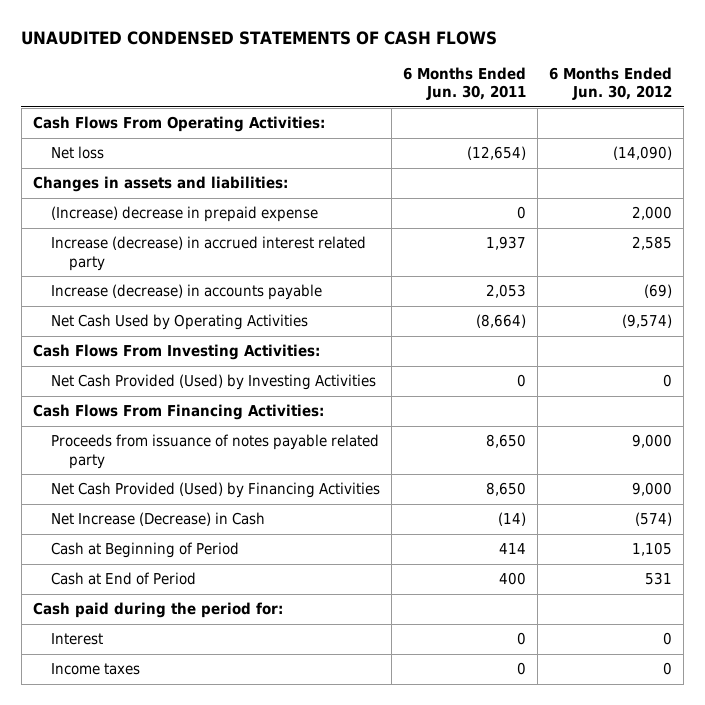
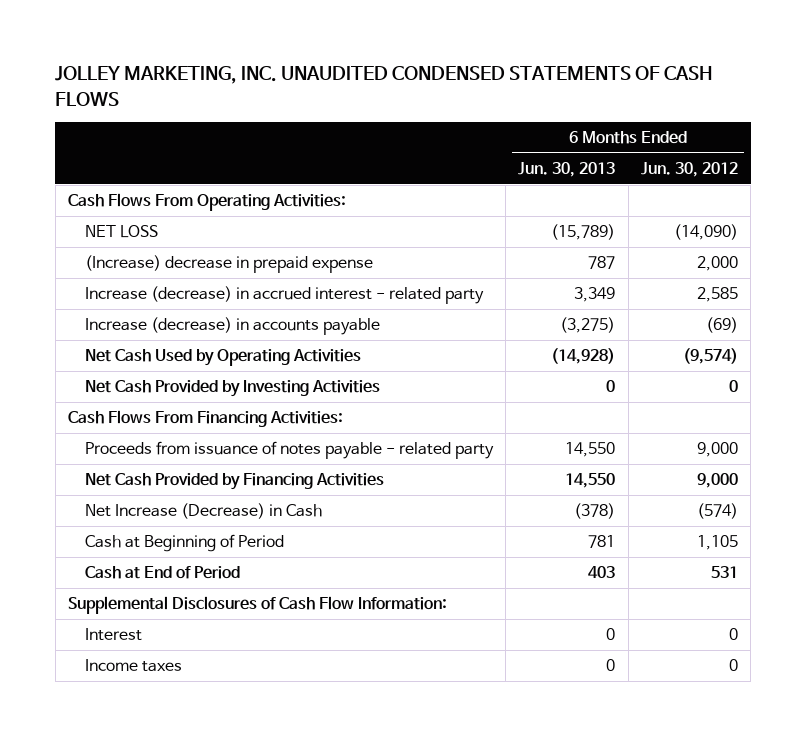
[21,31,498,46] UNAUDITED CONDENSED STATEMENTS OF CASH FLOWS -> [55,66,714,106] JOLLEY MARKETING, INC. UNAUDITED CONDENSED STATEMENTS OF CASH FLOWS
[403,66,527,101] 6 Months Ended Jun. 30, 2011 -> none
none -> [518,162,616,178] Jun. 30, 2013
[32,176,288,193] Changes in assets and liabilities: -> none
[51,146,105,160] Net loss -> [84,225,158,239] NET LOSS
[51,236,367,271] Increase (decrease) in accrued interest related party -> [84,286,484,305] Increase (decrease) in accrued interest - related party
[32,344,320,361] Cash Flows From Investing Activities: -> none
[51,374,377,391] Net Cash Provided (Used) by Investing Activities -> [84,380,380,398] Net Cash Provided by Investing Activities
[51,434,380,469] Proceeds from issuance of notes payable related party -> [84,441,494,460] Proceeds from issuance of notes payable - related party
[51,482,381,499] Net Cash Provided (Used) by Financing Activities -> [84,473,384,491] Net Cash Provided by Financing Activities
[32,602,283,619] Cash paid during the period for: -> none
none -> [68,596,448,615] Supplemental Disclosures of Cash Flow Information:

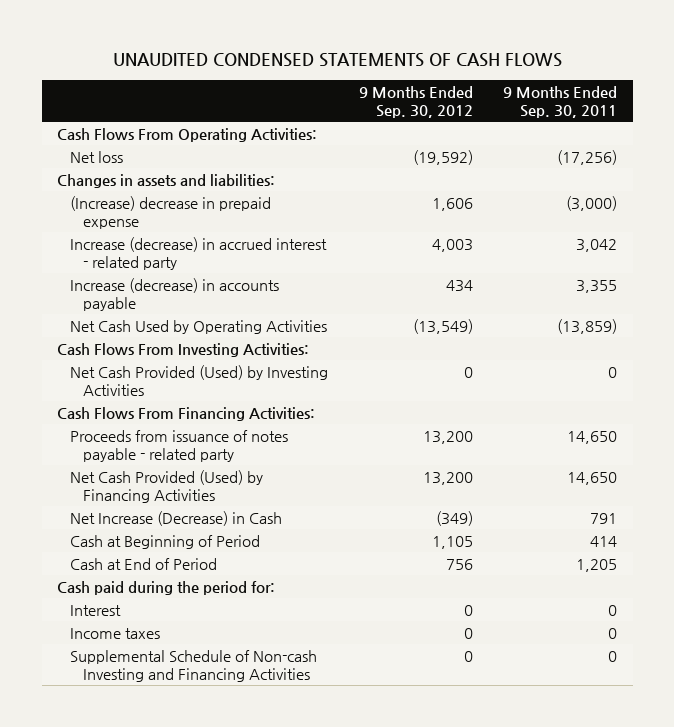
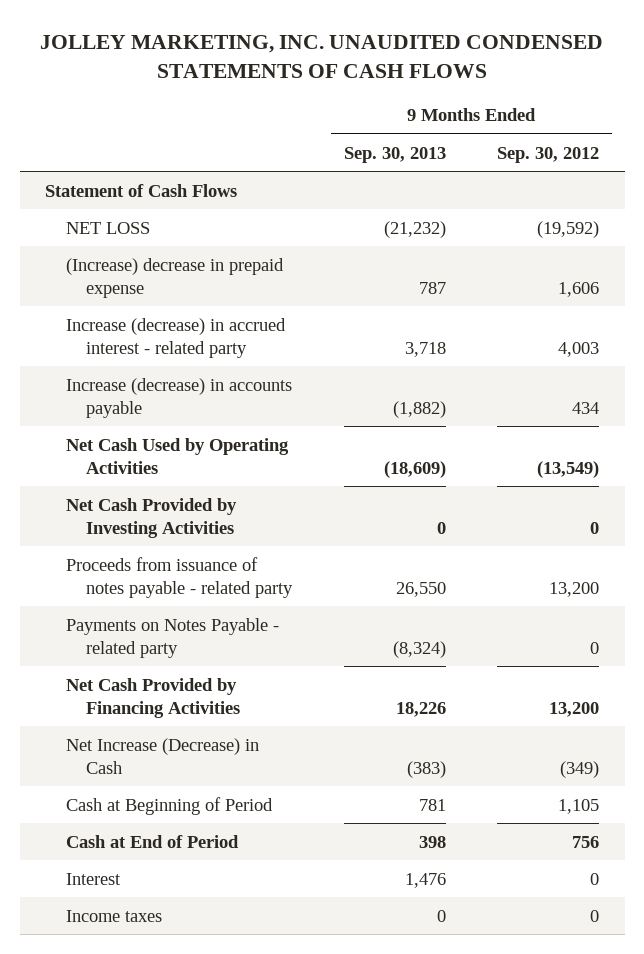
[113,53,563,68] UNAUDITED CONDENSED STATEMENTS OF CASH FLOWS -> [40,34,604,78] JOLLEY MARKETING, INC. UNAUDITED CONDENSED STATEMENTS OF CASH FLOWS
[503,85,618,119] 9 Months Ended Sep. 30, 2011 -> none
none -> [343,146,446,163] Sep. 30, 2013
[57,127,318,142] Cash Flows From Operating Activities: -> none
[57,173,276,188] Changes in assets and liabilities: -> none
none -> [45,183,238,197] Statement of Cash Flows
[70,150,124,163] Net loss -> [65,221,150,234] NET LOSS
[57,342,310,357] Cash Flows From Investing Activities: -> none
[57,406,316,421] Cash Flows From Financing Activities: -> none
[70,364,329,397] Net Cash Provided (Used) by Investing Activities -> [65,497,237,538] Net Cash Provided by Investing Activities
none -> [65,617,279,658] Payments on Notes Payable - related party
[70,469,264,504] Net Cash Provided (Used) by Financing Activities -> [65,677,241,718] Net Cash Provided by Financing Activities
[57,580,276,595] Cash paid during the period for: -> none
[70,649,318,683] Supplemental Schedule of Non-cash Investing and Financing Activities -> none

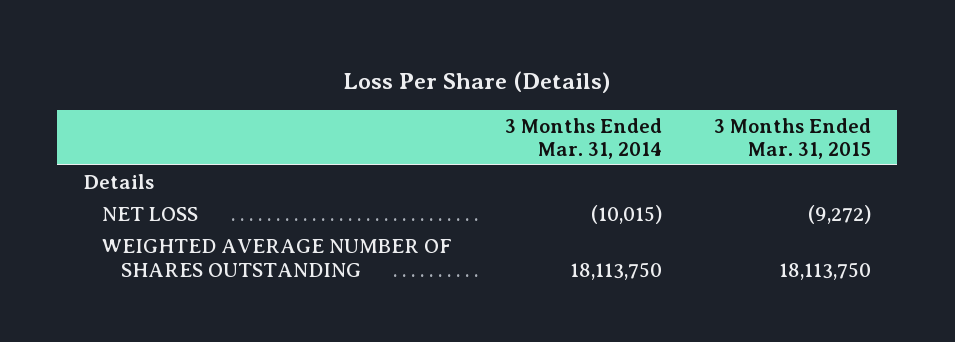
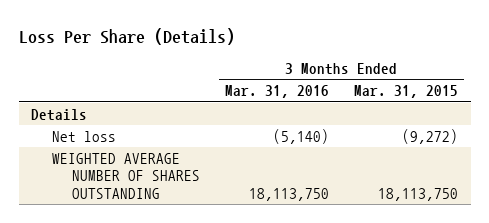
[504,117,662,160] 3 Months Ended Mar. 31, 2014 -> none
none -> [224,85,329,99] Mar. 31, 2016
[102,206,199,221] NET LOSS -> [51,130,116,142] Net loss

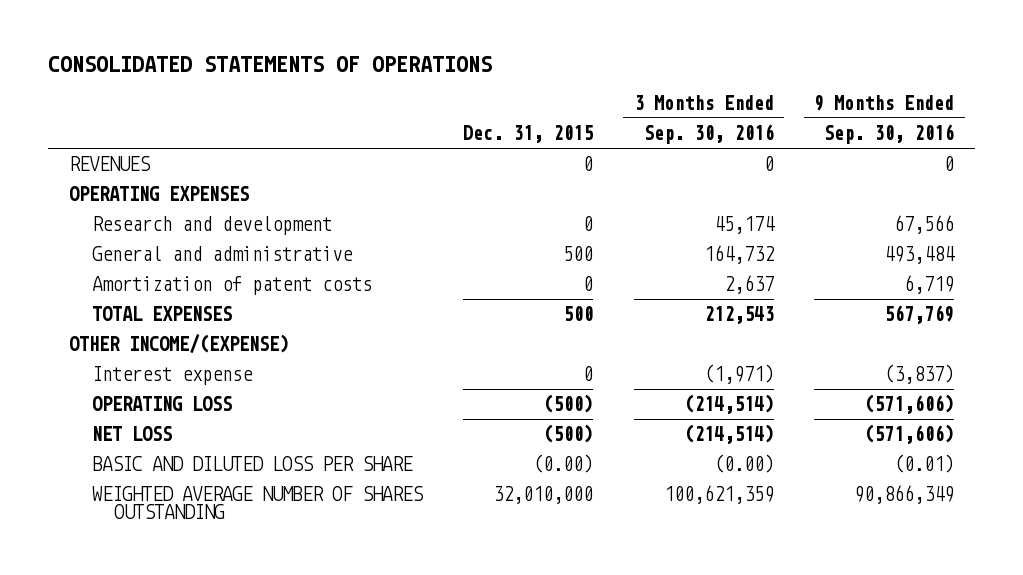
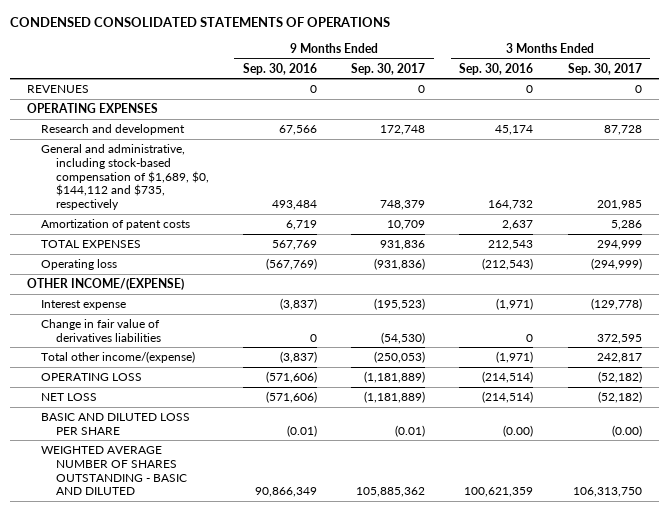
[48,56,493,73] CONSOLIDATED STATEMENTS OF OPERATIONS -> [9,17,390,28] CONDENSED CONSOLIDATED STATEMENTS OF OPERATIONS
[462,125,593,144] Dec. 31, 2015 -> none
none -> [351,62,426,75] Sep. 30, 2017
none -> [567,62,642,75] Sep. 30, 2017
[91,246,353,262] General and administrative -> [41,143,209,211] General and administrative, including stock-based compensation of $1,689, $0, $144,112 and $735, respectively
none -> [41,258,118,270] Operating loss
none -> [41,318,161,342] Change in fair value of derivatives liabilities
none -> [41,350,196,363] Total other income/(expense)
[91,486,424,520] WEIGHTED AVERAGE NUMBER OF SHARES OUTSTANDING -> [41,445,187,496] WEIGHTED AVERAGE NUMBER OF SHARES OUTSTANDING - BASIC AND DILUTED

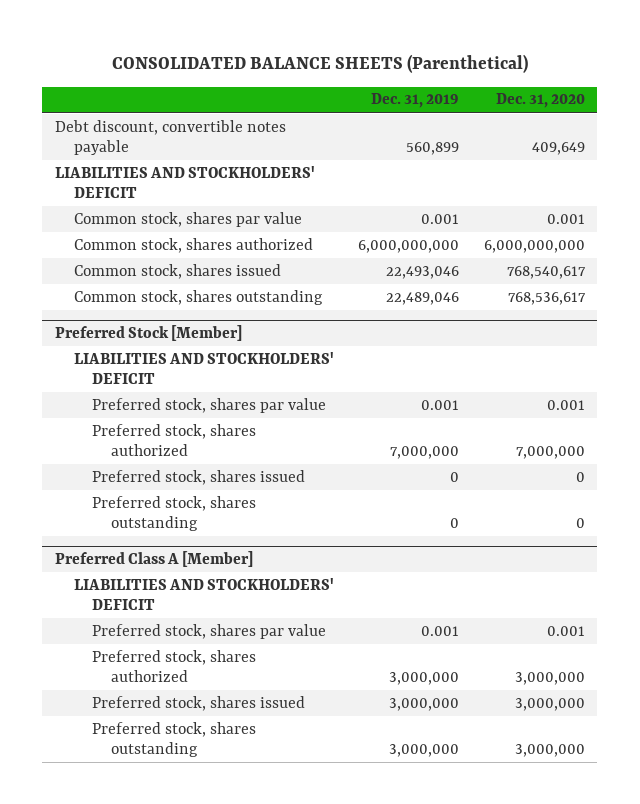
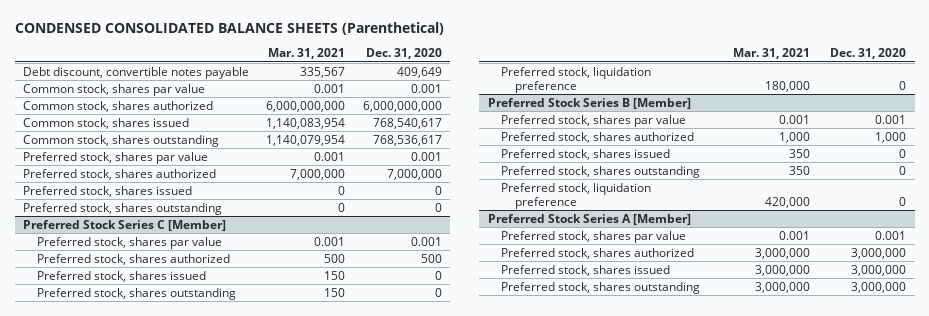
[111,54,528,74] CONSOLIDATED BALANCE SHEETS (Parenthetical) -> [14,21,444,35] CONDENSED CONSOLIDATED BALANCE SHEETS (Parenthetical)
[371,93,460,109] Dec. 31, 2019 -> none
none -> [268,48,346,60] Mar. 31, 2021
[54,165,315,199] LIABILITIES AND STOCKHOLDERS' DEFICIT -> none
[54,325,242,342] Preferred Stock [Member] -> none
[73,351,334,385] LIABILITIES AND STOCKHOLDERS' DEFICIT -> none
[54,551,253,568] Preferred Class A [Member] -> none
[73,577,334,611] LIABILITIES AND STOCKHOLDERS' DEFICIT -> none
none -> [23,219,227,231] Preferred Stock Series C [Member]
none -> [36,253,230,265] Preferred stock, shares authorized
none -> [36,270,206,282] Preferred stock, shares issued
none -> [36,287,236,300] Preferred stock, shares outstanding
none -> [501,66,652,93] Preferred stock, liquidation preference
none -> [487,97,691,109] Preferred Stock Series B [Member]
none -> [501,114,687,127] Preferred stock, shares par value
none -> [501,131,695,143] Preferred stock, shares authorized
none -> [501,148,671,160] Preferred stock, shares issued
none -> [501,165,701,178] Preferred stock, shares outstanding
none -> [501,182,652,209] Preferred stock, liquidation preference
none -> [487,213,691,225] Preferred Stock Series A [Member]
none -> [501,230,687,243] Preferred stock, shares par value

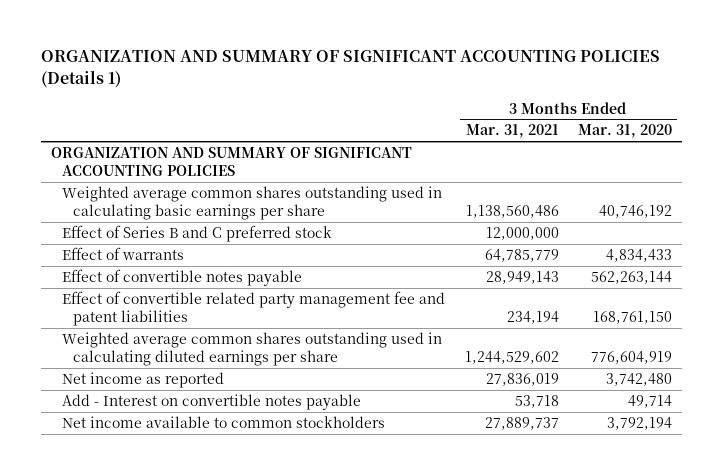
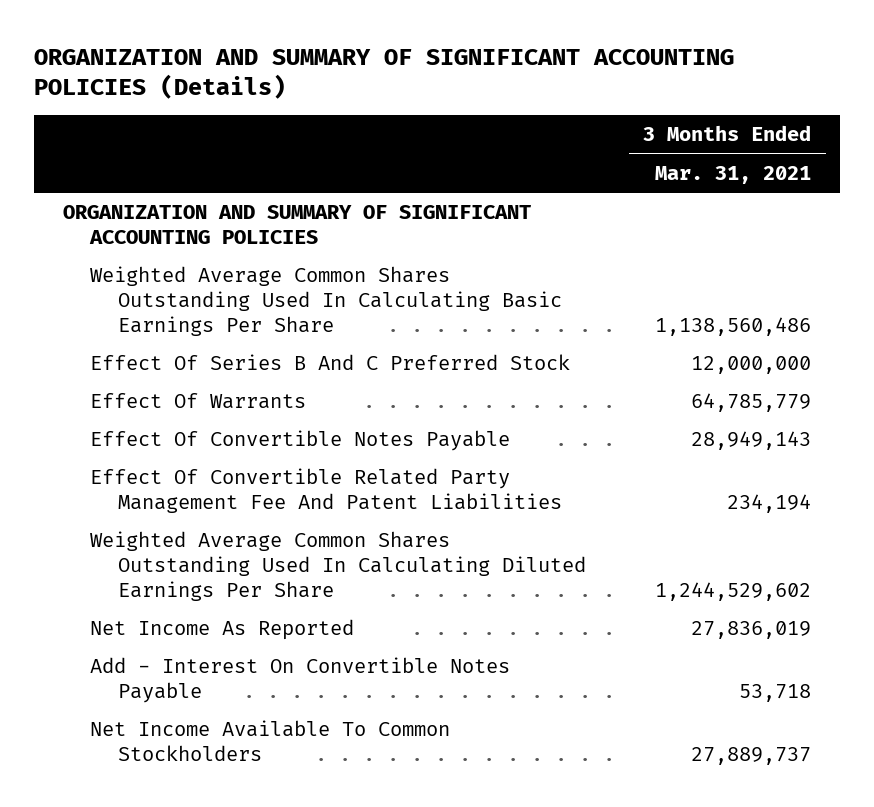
[41,50,661,88] ORGANIZATION AND SUMMARY OF SIGNIFICANT ACCOUNTING POLICIES (Details 1) -> [33,48,734,100] ORGANIZATION AND SUMMARY OF SIGNIFICANT ACCOUNTING POLICIES (Details)
[578,124,673,139] Mar. 31, 2020 -> none
[61,185,442,220] Weighted average common shares outstanding used in calculating basic earnings per share -> [90,266,562,337] Weighted Average Common Shares Outstanding Used In Calculating Basic Earnings Per Share
[61,224,332,242] Effect of Series B and C preferred stock -> [90,354,571,371] Effect Of Series B And C Preferred Stock
[61,246,184,260] Effect of warrants -> [90,393,307,410] Effect Of Warrants
[61,268,302,286] Effect of convertible notes payable -> [90,430,511,452] Effect Of Convertible Notes Payable
[61,290,445,326] Effect of convertible related party management fee and patent liabilities -> [90,468,562,514] Effect Of Convertible Related Party Management Fee And Patent Liabilities
[61,331,442,366] Weighted average common shares outstanding used in calculating diluted earnings per share -> [90,531,586,602] Weighted Average Common Shares Outstanding Used In Calculating Diluted Earnings Per Share
[61,371,224,388] Net income as reported -> [90,619,355,641] Net Income As Reported
[61,393,361,410] Add - Interest on convertible notes payable -> [90,657,511,704] Add - Interest On Convertible Notes Payable
[61,415,385,428] Net income available to common stockholders -> [90,720,451,762] Net Income Available To Common Stockholders

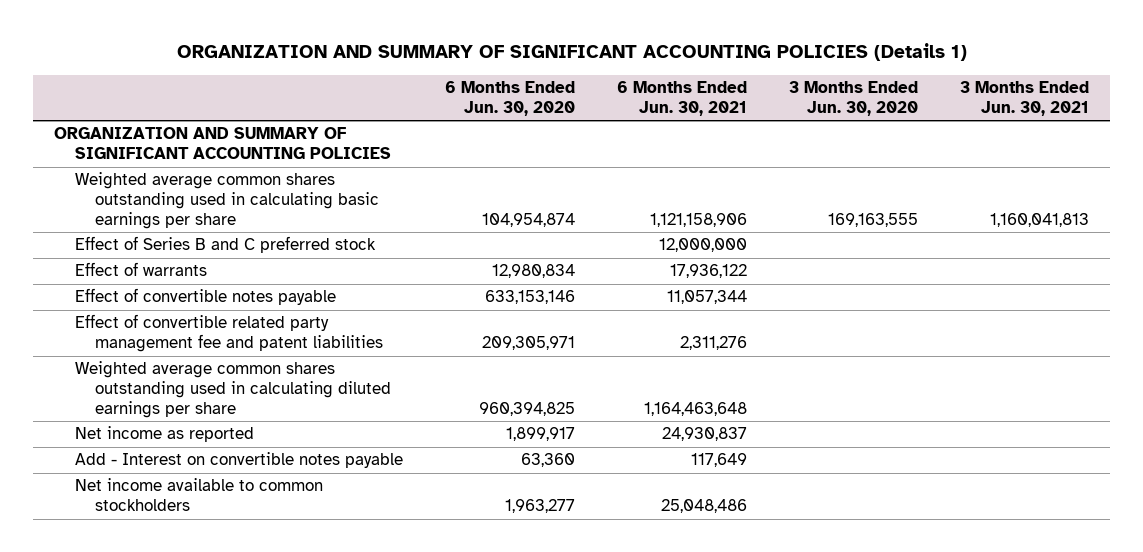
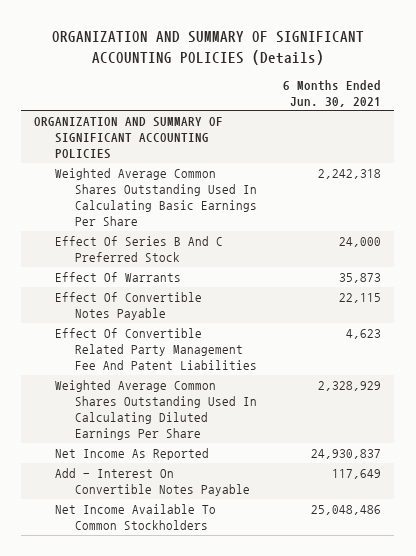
[176,43,967,62] ORGANIZATION AND SUMMARY OF SIGNIFICANT ACCOUNTING POLICIES (Details 1) -> [51,31,364,65] ORGANIZATION AND SUMMARY OF SIGNIFICANT ACCOUNTING POLICIES (Details)
[444,81,575,116] 6 Months Ended Jun. 30, 2020 -> none
[789,81,919,116] 3 Months Ended Jun. 30, 2020 -> none
[960,81,1090,116] 3 Months Ended Jun. 30, 2021 -> none
[74,172,380,230] Weighted average common shares outstanding used in calculating basic earnings per share -> [54,168,257,227] Weighted Average Common Shares Outstanding Used In Calculating Basic Earnings Per Share
[650,213,748,228] 1,121,158,906 -> [318,169,382,180] 2,242,318
[74,236,376,254] Effect of Series B and C preferred stock -> [54,236,223,263] Effect Of Series B And C Preferred Stock
[659,238,748,253] 12,000,000 -> [339,237,382,248] 24,000
[74,262,207,277] Effect of warrants -> [54,272,181,283] Effect Of Warrants
[670,264,748,279] 17,936,122 -> [339,273,382,284] 35,873
[74,288,336,306] Effect of convertible notes payable -> [54,292,202,321] Effect Of Convertible Notes Payable
[667,290,748,305] 11,057,344 -> [339,293,382,304] 22,115
[74,314,384,353] Effect of convertible related party management fee and patent liabilities -> [54,328,257,371] Effect Of Convertible Related Party Management Fee And Patent Liabilities
[680,336,748,351] 2,311,276 -> [346,329,382,340] 4,623
[74,361,392,419] Weighted average common shares outstanding used in calculating diluted earnings per share -> [54,380,257,441] Weighted Average Common Shares Outstanding Used In Calculating Diluted Earnings Per Share
[644,402,748,417] 1,164,463,648 -> [318,381,382,392] 2,328,929
[74,426,254,443] Net income as reported -> [54,448,209,461] Net Income As Reported
[74,452,403,469] Add - Interest on convertible notes payable -> [54,468,250,497] Add - Interest On Convertible Notes Payable
[74,478,323,512] Net income available to common stockholders -> [54,504,216,531] Net Income Available To Common Stockholders

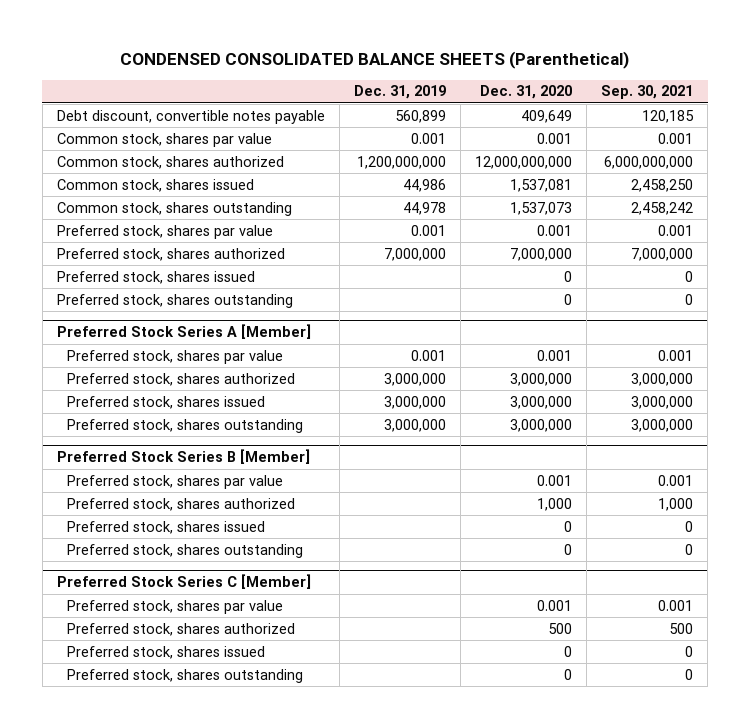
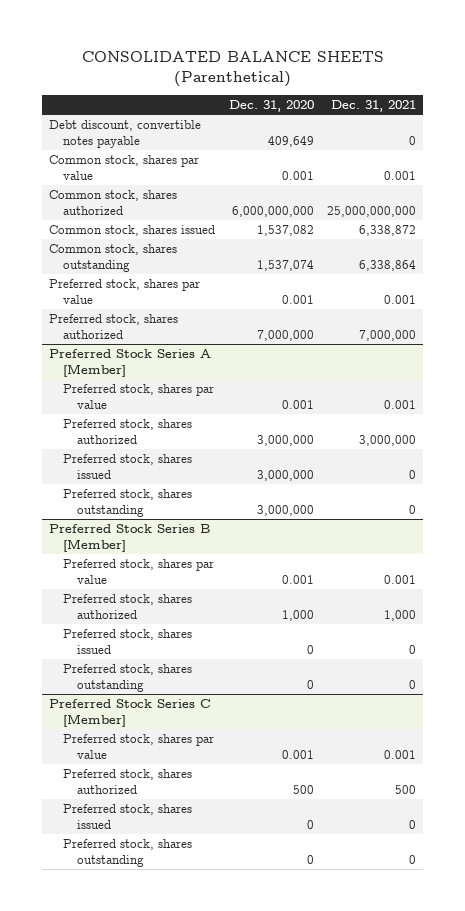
[120,51,630,70] CONDENSED CONSOLIDATED BALANCE SHEETS (Parenthetical) -> [81,51,384,88] CONSOLIDATED BALANCE SHEETS (Parenthetical)
[353,85,446,100] Dec. 31, 2019 -> none
[601,85,694,100] Sep. 30, 2021 -> none
none -> [331,100,417,113] Dec. 31, 2021
[475,155,573,169] 12,000,000,000 -> [231,206,314,218] 6,000,000,000
[510,178,573,192] 1,537,081 -> [256,225,314,237] 1,537,082
[510,201,573,215] 1,537,073 -> [256,260,314,272] 1,537,074
[56,270,255,284] Preferred stock, shares issued -> none
[56,293,293,308] Preferred stock, shares outstanding -> none

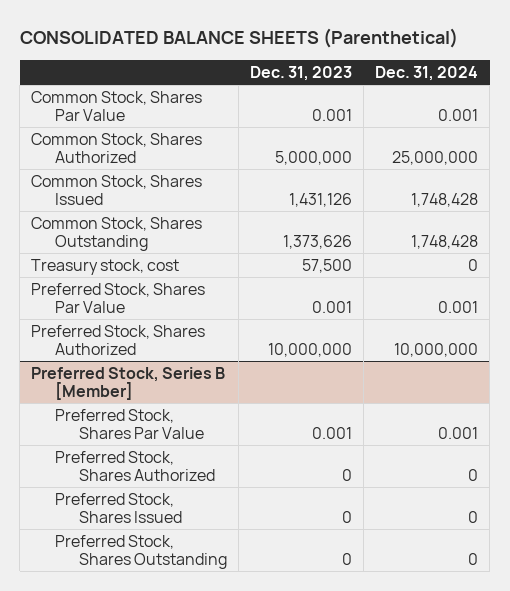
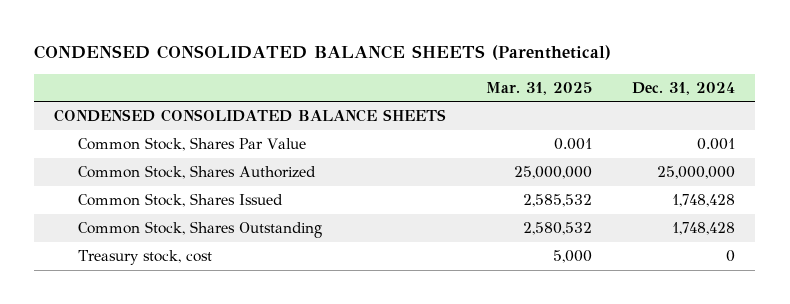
[19,28,458,49] CONSOLIDATED BALANCE SHEETS (Parenthetical) -> [34,45,612,61] CONDENSED CONSOLIDATED BALANCE SHEETS (Parenthetical)
[250,65,353,81] Dec. 31, 2023 -> none
none -> [486,81,593,95] Mar. 31, 2025
none -> [54,109,447,123] CONDENSED CONSOLIDATED BALANCE SHEETS
[31,282,206,314] Preferred Stock, Shares Par Value -> none
[31,324,206,356] Preferred Stock, Shares Authorized -> none
[31,366,226,401] Preferred Stock, Series B [Member] -> none
[55,408,205,440] Preferred Stock, Shares Par Value -> none
[55,450,216,482] Preferred Stock, Shares Authorized -> none
[55,492,183,524] Preferred Stock, Shares Issued -> none
[55,534,228,570] Preferred Stock, Shares Outstanding -> none

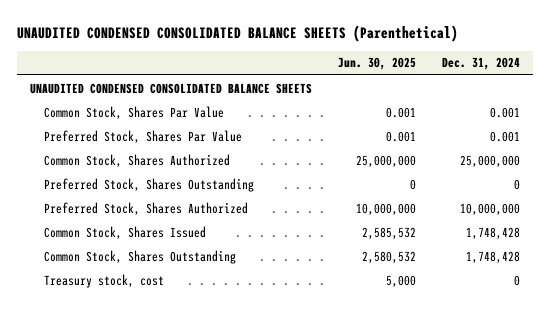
[34,45,612,61] CONDENSED CONSOLIDATED BALANCE SHEETS (Parenthetical) -> [17,24,459,42] UNAUDITED CONDENSED CONSOLIDATED BALANCE SHEETS (Parenthetical)
[486,81,593,95] Mar. 31, 2025 -> none
none -> [338,57,417,71] Jun. 30, 2025
[54,109,447,123] CONDENSED CONSOLIDATED BALANCE SHEETS -> [30,82,313,94] UNAUDITED CONDENSED CONSOLIDATED BALANCE SHEETS
none -> [44,129,243,144] Preferred Stock, Shares Par Value
none -> [44,177,255,192] Preferred Stock, Shares Outstanding
none -> [44,201,249,216] Preferred Stock, Shares Authorized

